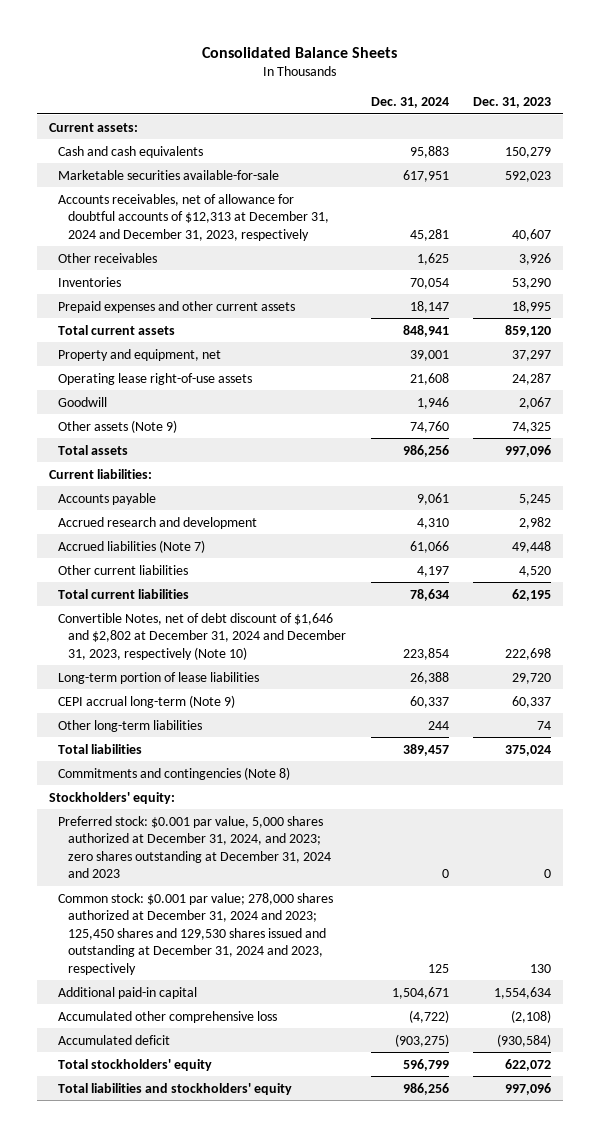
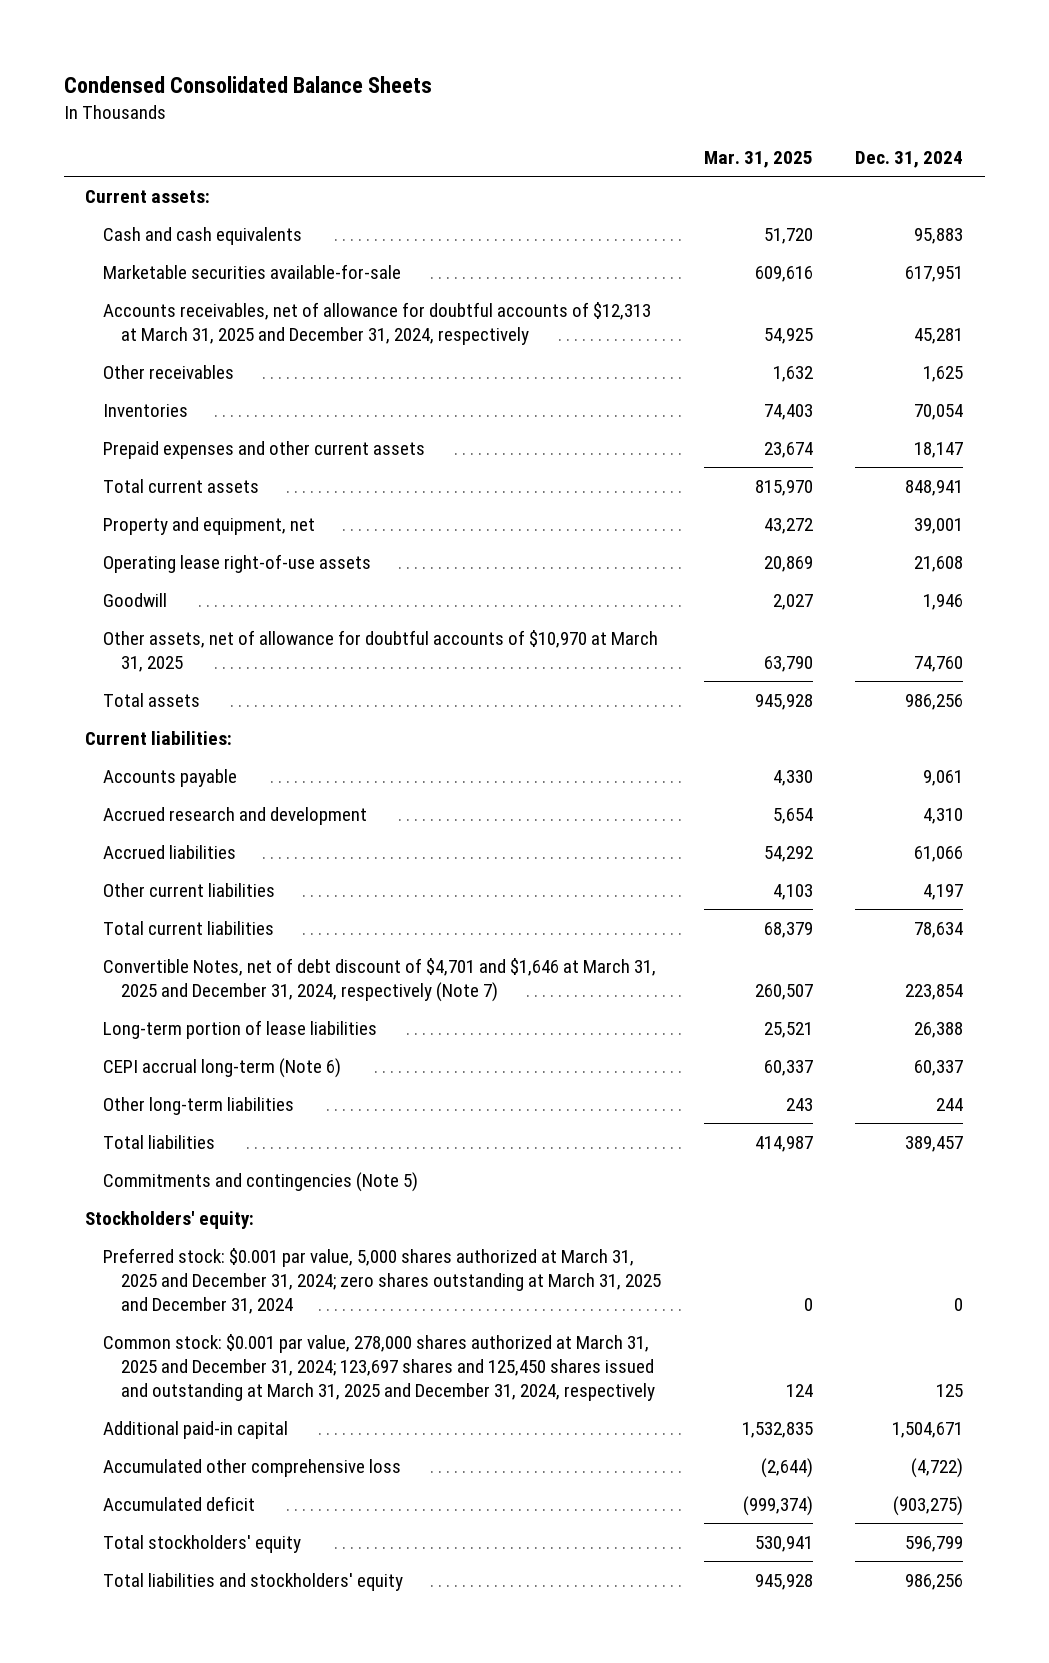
[201,46,397,58] Consolidated Balance Sheets -> [63,76,432,94] Condensed Consolidated Balance Sheets
[473,96,552,108] Dec. 31, 2023 -> none
none -> [703,151,813,169] Mar. 31, 2025
[58,193,330,241] Accounts receivables, net of allowance for doubtful accounts of $12,313 at December 31, 2024 and December 31, 2023, respectively -> [102,301,651,345] Accounts receivables, net of allowance for doubtful accounts of $12,313 at March 31, 2025 and December 31, 2024, respectively
[58,419,178,433] Other assets (Note 9) -> [102,629,658,672] Other assets, net of allowance for doubtful accounts of $10,970 at March 31, 2025
[58,539,206,553] Accrued liabilities (Note 7) -> [102,844,236,859] Accrued liabilities
[58,612,347,660] Convertible Notes, net of debt discount of $1,646 and $2,802 at December 31, 2024 and December 31, 2023, respectively (Note 10) -> [102,957,656,1002] Convertible Notes, net of debt discount of $4,701 and $1,646 at March 31, 2025 and December 31, 2024, respectively (Note 7)
[58,694,236,708] CEPI accrual long-term (Note 9) -> [102,1057,341,1078] CEPI accrual long-term (Note 6)
[58,766,291,780] Commitments and contingencies (Note 8) -> [102,1171,418,1192] Commitments and contingencies (Note 5)
[58,815,332,879] Preferred stock: $0.001 par value, 5,000 shares authorized at December 31, 2024, and 2023; zero shares outstanding at December 31, 2024 and 2023 -> [102,1247,661,1314] Preferred stock: $0.001 par value, 5,000 shares authorized at March 31, 2025 and December 31, 2024; zero shares outstanding at March 31, 2025 and December 31, 2024
[58,892,334,975] Common stock: $0.001 par value; 278,000 shares authorized at December 31, 2024 and 2023; 125,450 shares and 129,530 shares issued and outstanding at December 31, 2024 and 2023, respectively -> [102,1333,655,1401] Common stock: $0.001 par value, 278,000 shares authorized at March 31, 2025 and December 31, 2024; 123,697 shares and 125,450 shares issued and outstanding at March 31, 2025 and December 31, 2024, respectively

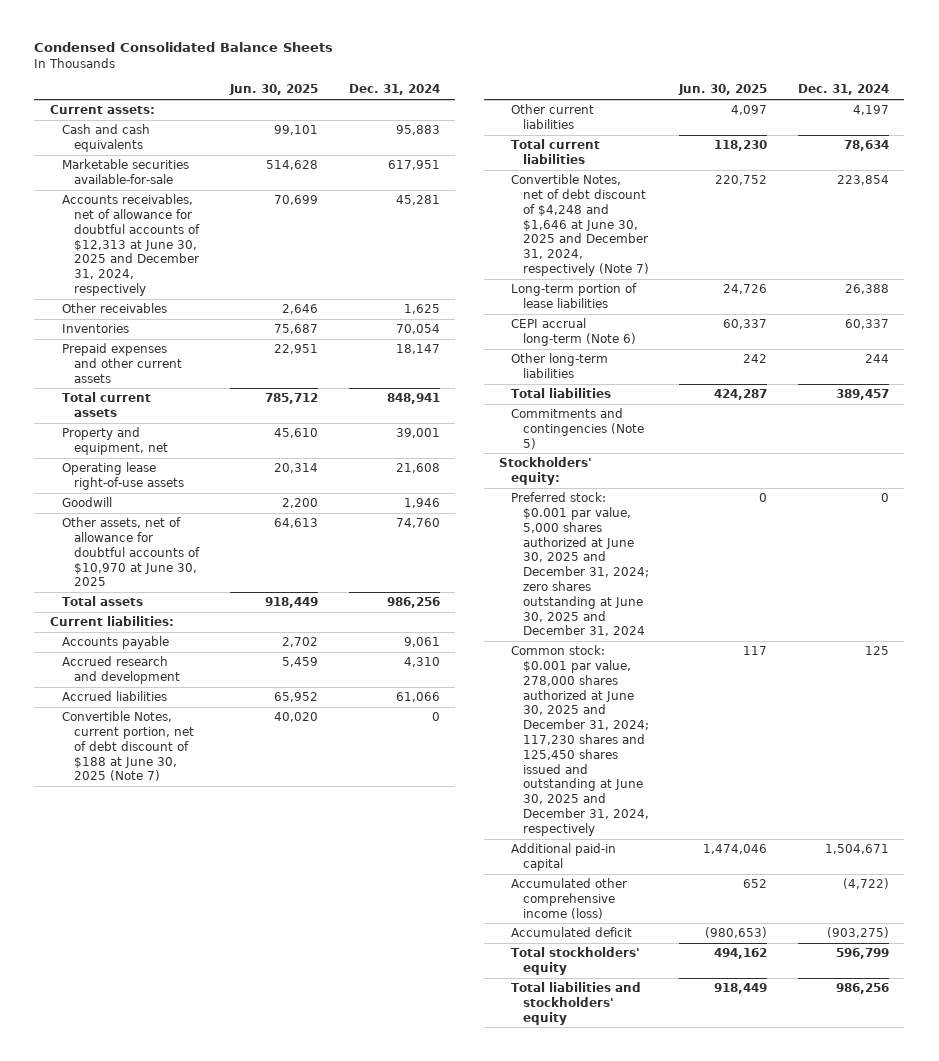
[703,151,813,169] Mar. 31, 2025 -> none
none -> [229,84,319,96] Jun. 30, 2025
[102,301,651,345] Accounts receivables, net of allowance for doubtful accounts of $12,313 at March 31, 2025 and December 31, 2024, respectively -> [61,194,200,297] Accounts receivables, net of allowance for doubtful accounts of $12,313 at June 30, 2025 and December 31, 2024, respectively
[102,629,658,672] Other assets, net of allowance for doubtful accounts of $10,970 at March 31, 2025 -> [61,517,200,587] Other assets, net of allowance for doubtful accounts of $10,970 at June 30, 2025
none -> [61,711,194,782] Convertible Notes, current portion, net of debt discount of $188 at June 30, 2025 (Note 7)
[102,957,656,1002] Convertible Notes, net of debt discount of $4,701 and $1,646 at March 31, 2025 and December 31, 2024, respectively (Note 7) -> [510,174,649,277] Convertible Notes, net of debt discount of $4,248 and $1,646 at June 30, 2025 and December 31, 2024, respectively (Note 7)
[102,1247,661,1314] Preferred stock: $0.001 par value, 5,000 shares authorized at March 31, 2025 and December 31, 2024; zero shares outstanding at March 31, 2025 and December 31, 2024 -> [510,492,649,637] Preferred stock: $0.001 par value, 5,000 shares authorized at June 30, 2025 and December 31, 2024; zero shares outstanding at June 30, 2025 and December 31, 2024
[102,1333,655,1401] Common stock: $0.001 par value, 278,000 shares authorized at March 31, 2025 and December 31, 2024; 123,697 shares and 125,450 shares issued and outstanding at March 31, 2025 and December 31, 2024, respectively -> [510,645,649,836] Common stock: $0.001 par value, 278,000 shares authorized at June 30, 2025 and December 31, 2024; 117,230 shares and 125,450 shares issued and outstanding at June 30, 2025 and December 31, 2024, respectively
[102,1458,401,1477] Accumulated other comprehensive loss -> [510,878,627,919] Accumulated other comprehensive income (loss)

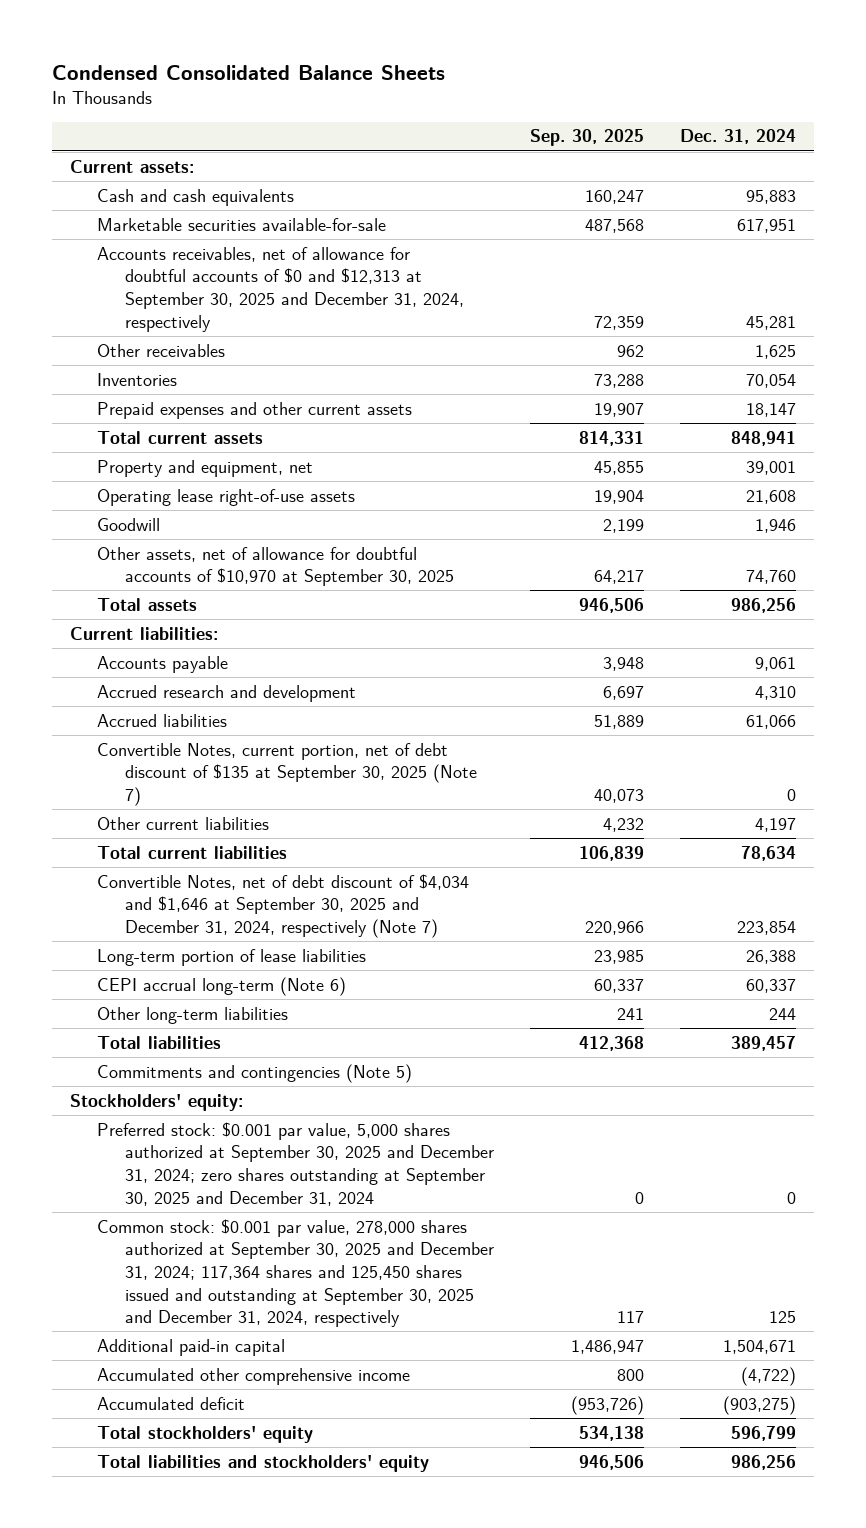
[229,84,319,96] Jun. 30, 2025 -> none
none -> [529,129,644,147] Sep. 30, 2025
[61,194,200,297] Accounts receivables, net of allowance for doubtful accounts of $12,313 at June 30, 2025 and December 31, 2024, respectively -> [97,246,464,332] Accounts receivables, net of allowance for doubtful accounts of $0 and $12,313 at September 30, 2025 and December 31, 2024, respectively
[61,517,200,587] Other assets, net of allowance for doubtful accounts of $10,970 at June 30, 2025 -> [97,546,454,587] Other assets, net of allowance for doubtful accounts of $10,970 at September 30, 2025
[61,711,194,782] Convertible Notes, current portion, net of debt discount of $188 at June 30, 2025 (Note 7) -> [97,742,477,806] Convertible Notes, current portion, net of debt discount of $135 at September 30, 2025 (Note 7)
[510,174,649,277] Convertible Notes, net of debt discount of $4,248 and $1,646 at June 30, 2025 and December 31, 2024, respectively (Note 7) -> [97,873,470,938] Convertible Notes, net of debt discount of $4,034 and $1,646 at September 30, 2025 and December 31, 2024, respectively (Note 7)
[510,492,649,637] Preferred stock: $0.001 par value, 5,000 shares authorized at June 30, 2025 and December 31, 2024; zero shares outstanding at June 30, 2025 and December 31, 2024 -> [97,1121,494,1206] Preferred stock: $0.001 par value, 5,000 shares authorized at September 30, 2025 and December 31, 2024; zero shares outstanding at September 30, 2025 and December 31, 2024
[510,645,649,836] Common stock: $0.001 par value, 278,000 shares authorized at June 30, 2025 and December 31, 2024; 117,230 shares and 125,450 shares issued and outstanding at June 30, 2025 and December 31, 2024, respectively -> [97,1218,494,1328] Common stock: $0.001 par value, 278,000 shares authorized at September 30, 2025 and December 31, 2024; 117,364 shares and 125,450 shares issued and outstanding at September 30, 2025 and December 31, 2024, respectively
[510,878,627,919] Accumulated other comprehensive income (loss) -> [97,1367,411,1385] Accumulated other comprehensive income

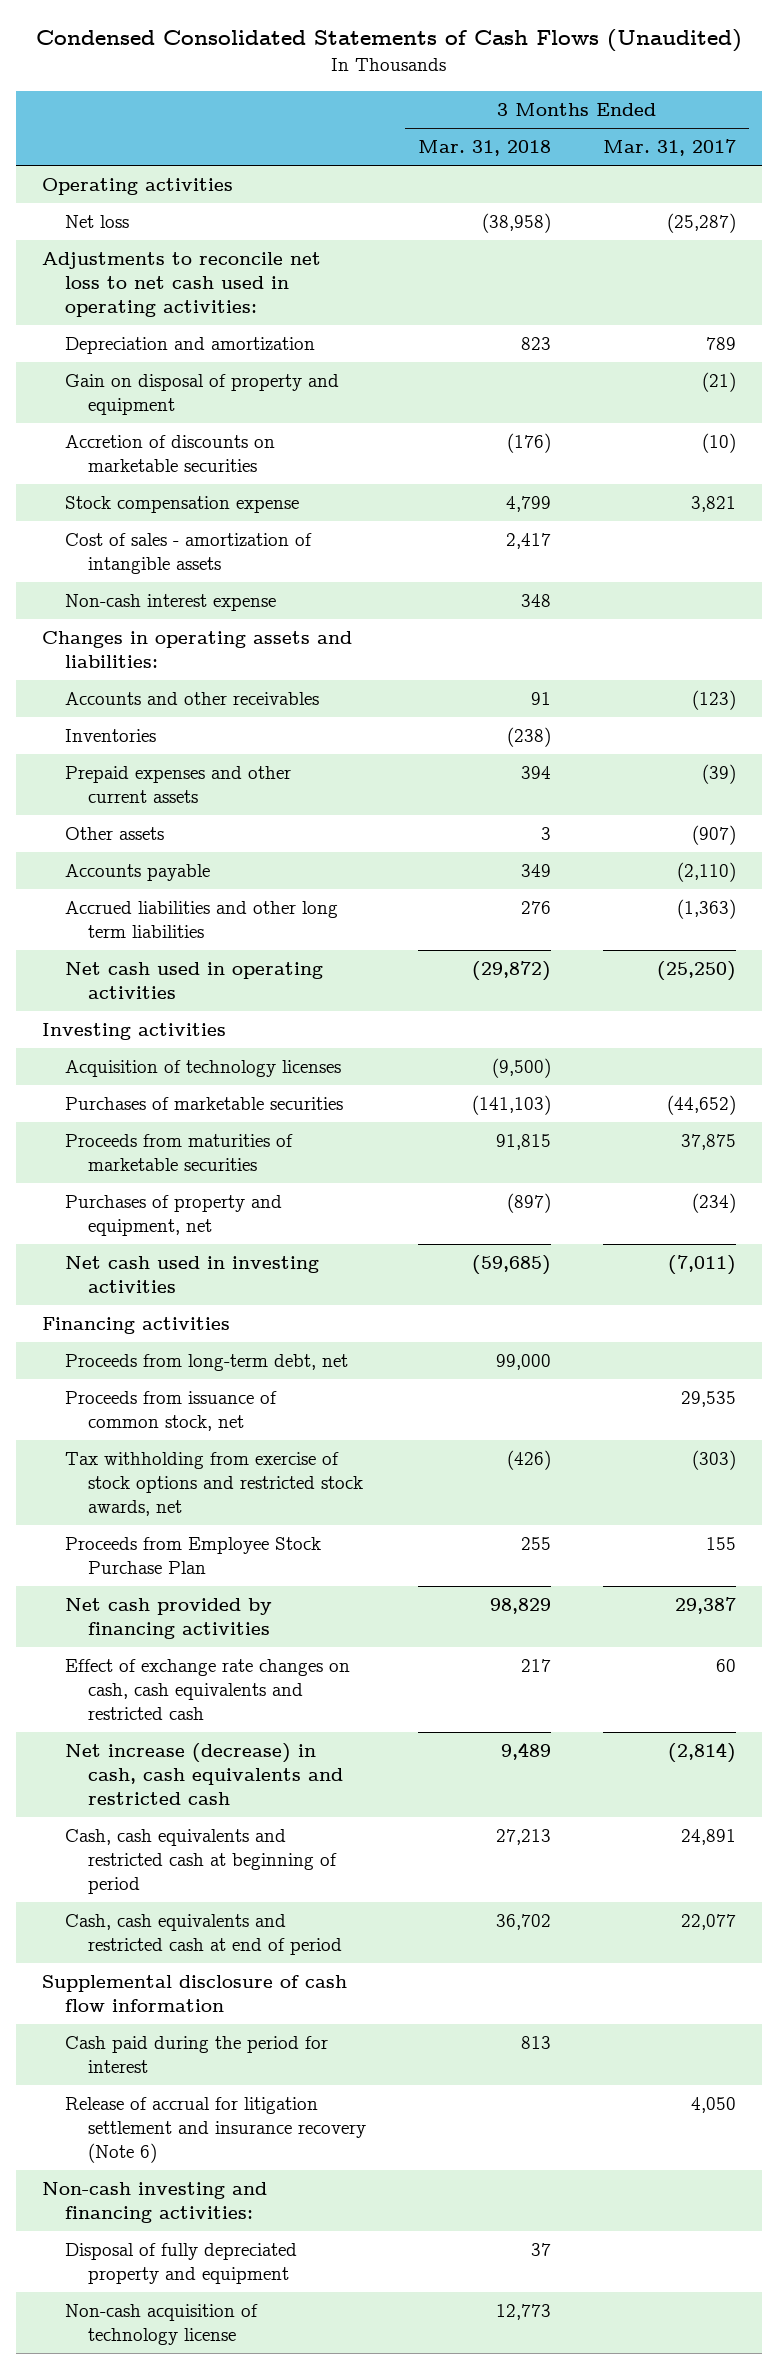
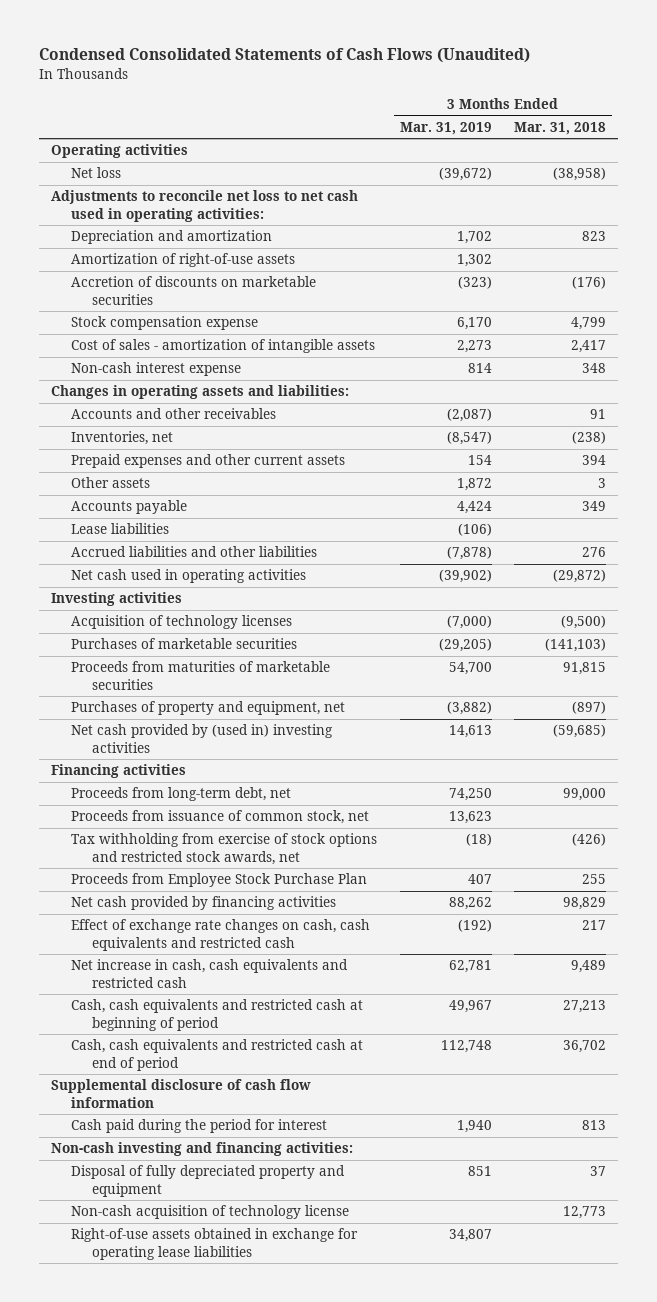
[602,139,736,157] Mar. 31, 2017 -> none
none -> [399,121,492,135] Mar. 31, 2019
[64,374,339,416] Gain on disposal of property and equipment -> none
none -> [71,253,296,268] Amortization of right-of-use assets
[64,729,156,743] Inventories -> [71,431,174,446] Inventories, net
none -> [71,523,170,535] Lease liabilities
[64,901,338,939] Accrued liabilities and other long term liabilities -> [71,546,318,558] Accrued liabilities and other liabilities
[64,1256,319,1294] Net cash used in investing activities -> [71,724,334,753] Net cash provided by (used in) investing activities
[64,1743,344,1805] Net increase (decrease) in cash, cash equivalents and restricted cash -> [71,959,349,988] Net increase in cash, cash equivalents and restricted cash
[64,2097,367,2163] Release of accrual for litigation settlement and insurance recovery (Note 6) -> none
none -> [71,1228,359,1260] Right-of-use assets obtained in exchange for operating lease liabilities

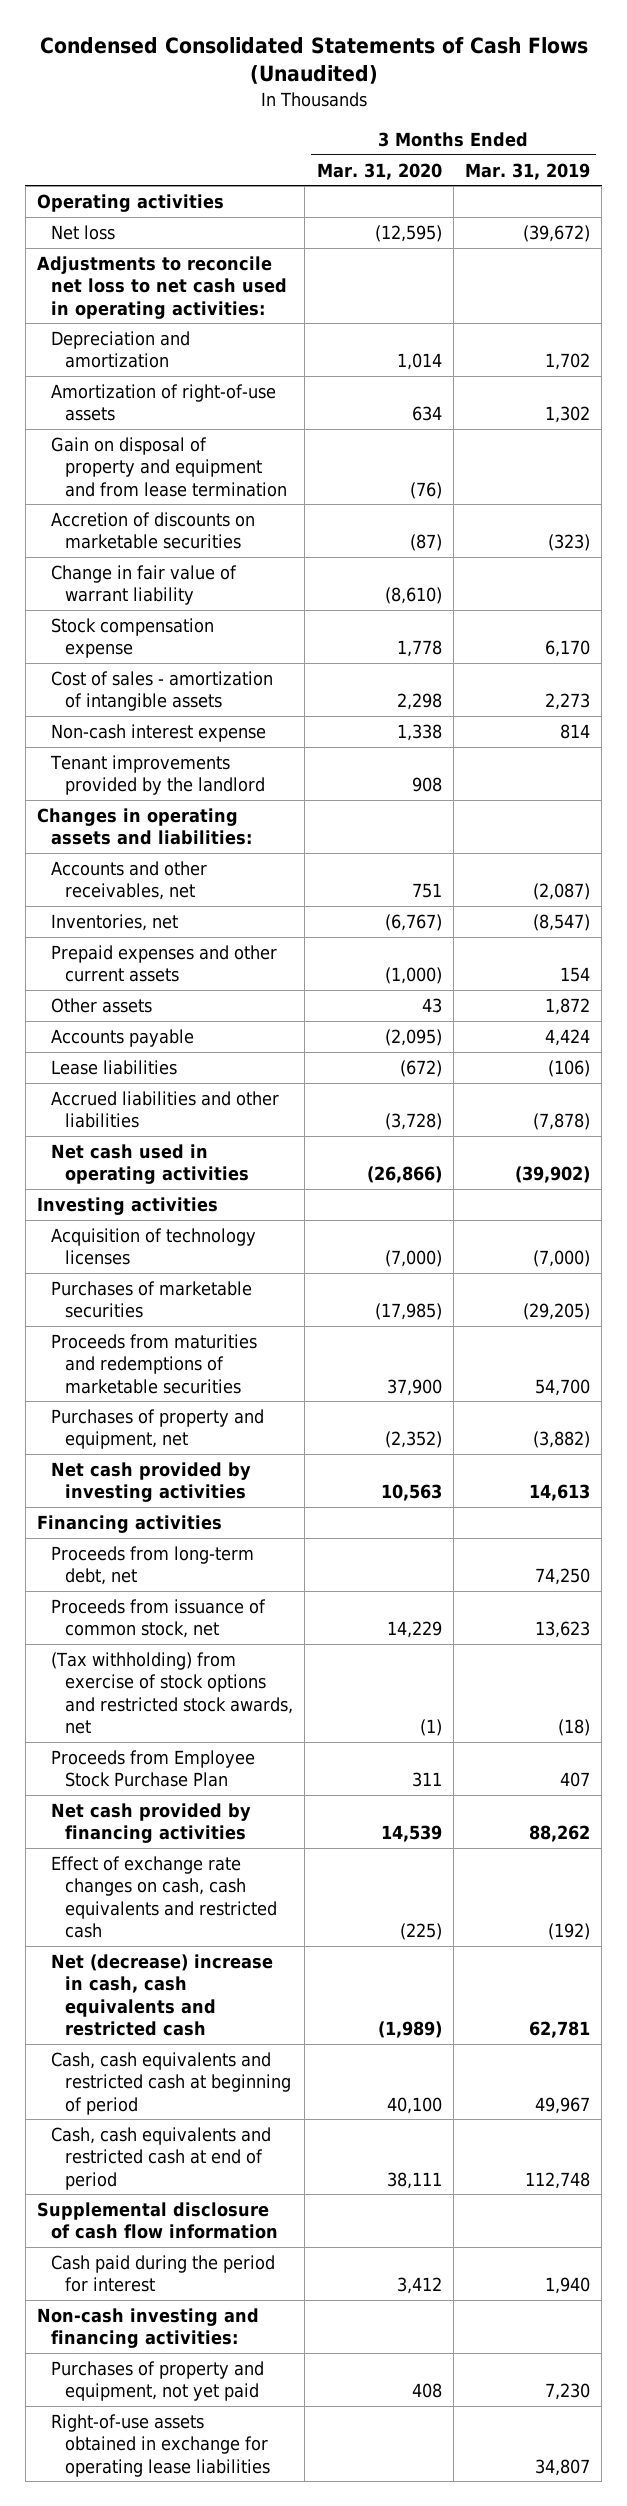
[514,121,607,135] Mar. 31, 2018 -> none
none -> [316,162,442,180] Mar. 31, 2020
none -> [51,436,288,497] Gain on disposal of property and equipment and from lease termination
none -> [51,564,238,606] Change in fair value of warrant liability
none -> [50,754,266,796] Tenant improvements provided by the landlord
[71,408,277,420] Accounts and other receivables -> [51,860,208,901] Accounts and other receivables, net
[71,661,331,690] Proceeds from maturities of marketable securities -> [51,1333,258,1394] Proceeds from maturities and redemptions of marketable securities
[71,724,334,753] Net cash provided by (used in) investing activities -> [51,1461,252,1503] Net cash provided by investing activities
[71,833,378,865] Tax withholding from exercise of stock options and restricted stock awards, net -> [51,1651,294,1734] (Tax withholding) from exercise of stock options and restricted stock awards, net
[71,959,349,988] Net increase in cash, cash equivalents and restricted cash -> [51,1953,274,2036] Net (decrease) increase in cash, cash equivalents and restricted cash
[71,1165,346,1197] Disposal of fully depreciated property and equipment -> none
[71,1205,350,1220] Non-cash acquisition of technology license -> none
none -> [51,2360,265,2402] Purchases of property and equipment, not yet paid

